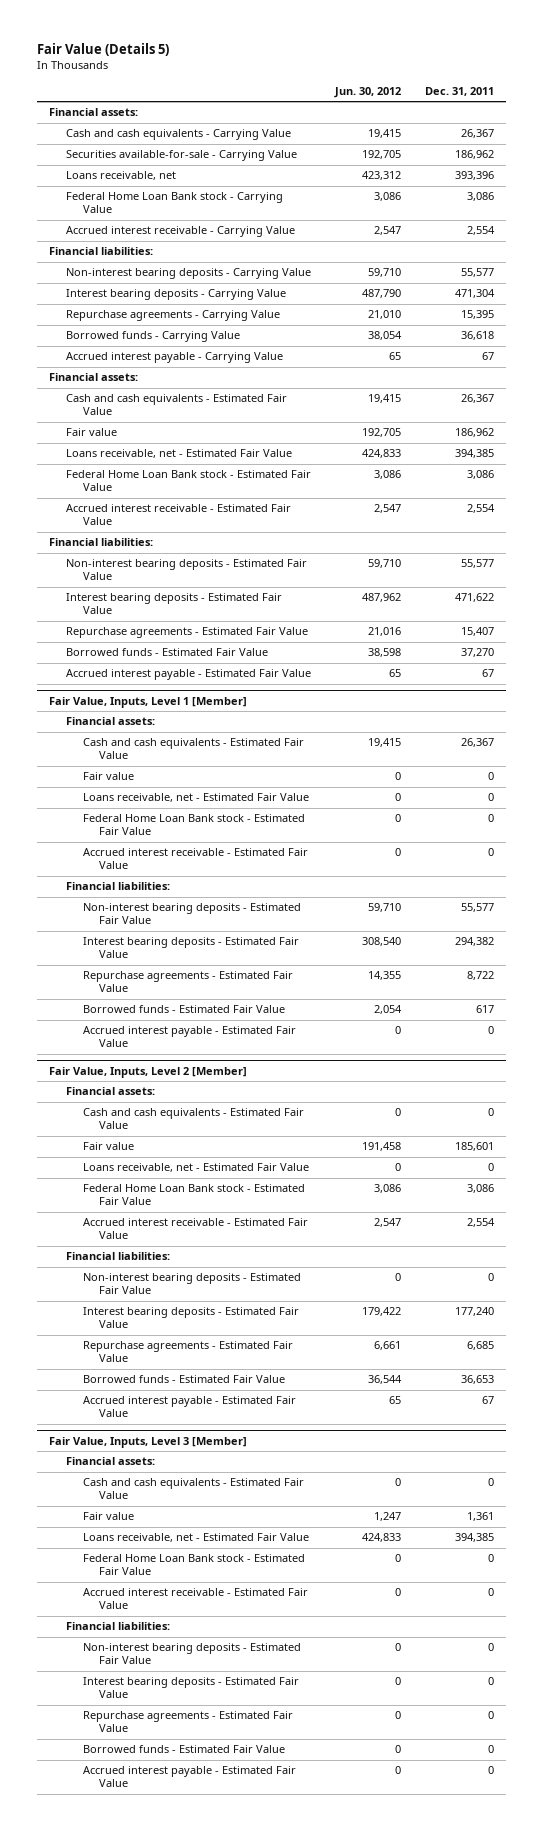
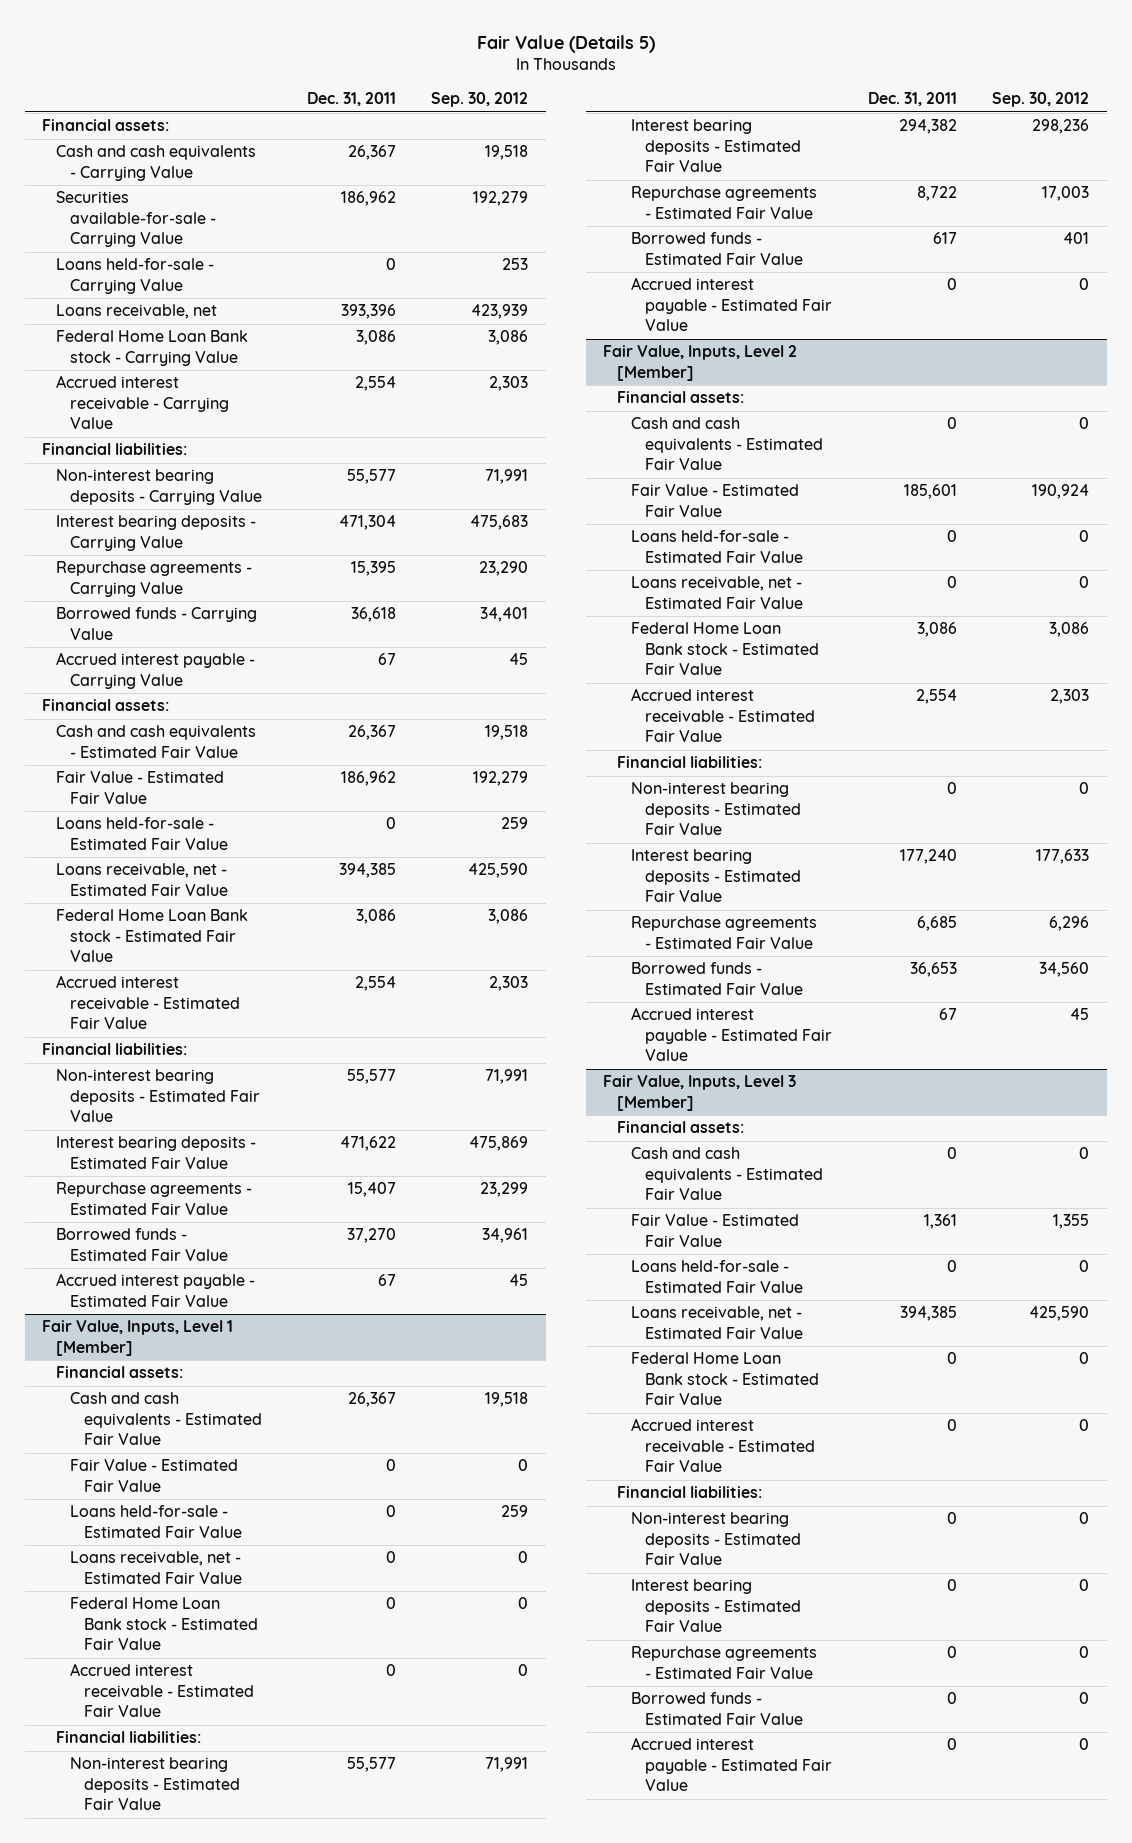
[333,86,401,98] Jun. 30, 2012 -> none
none -> [431,92,529,108] Sep. 30, 2012
none -> [56,258,215,294] Loans held-for-sale - Carrying Value
[65,428,117,437] Fair value -> [56,771,225,804] Fair Value - Estimated Fair Value
none -> [56,817,229,850] Loans held-for-sale - Estimated Fair Value
[82,772,134,781] Fair value -> [70,1459,239,1492] Fair Value - Estimated Fair Value
none -> [70,1505,243,1538] Loans held-for-sale - Estimated Fair Value
[82,1142,134,1151] Fair value -> [631,484,800,517] Fair Value - Estimated Fair Value
none -> [631,530,804,563] Loans held-for-sale - Estimated Fair Value
[82,1512,134,1521] Fair value -> [631,1214,800,1247] Fair Value - Estimated Fair Value
none -> [631,1260,804,1293] Loans held-for-sale - Estimated Fair Value

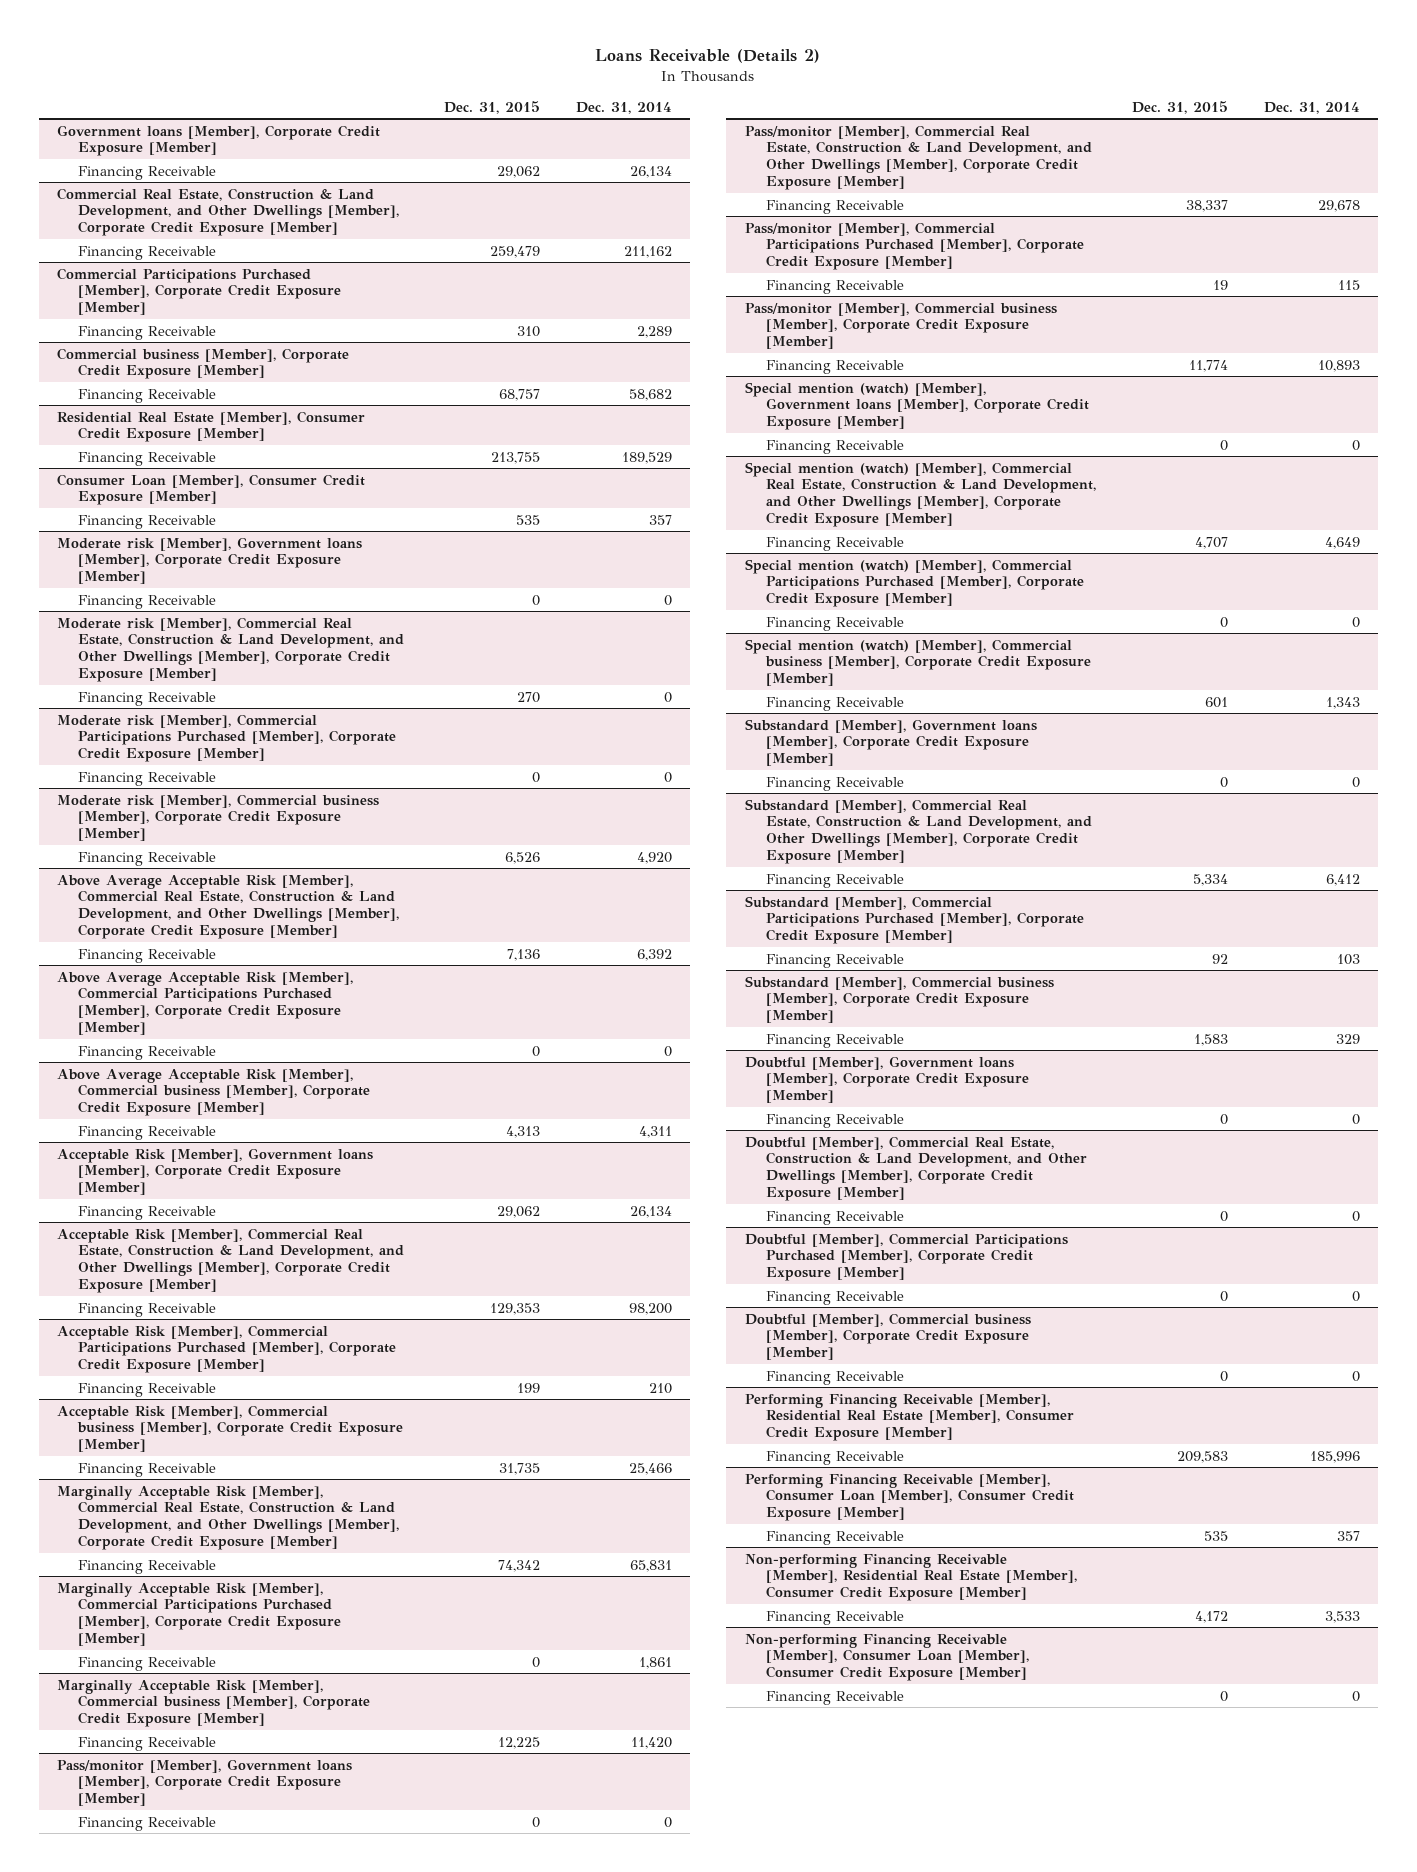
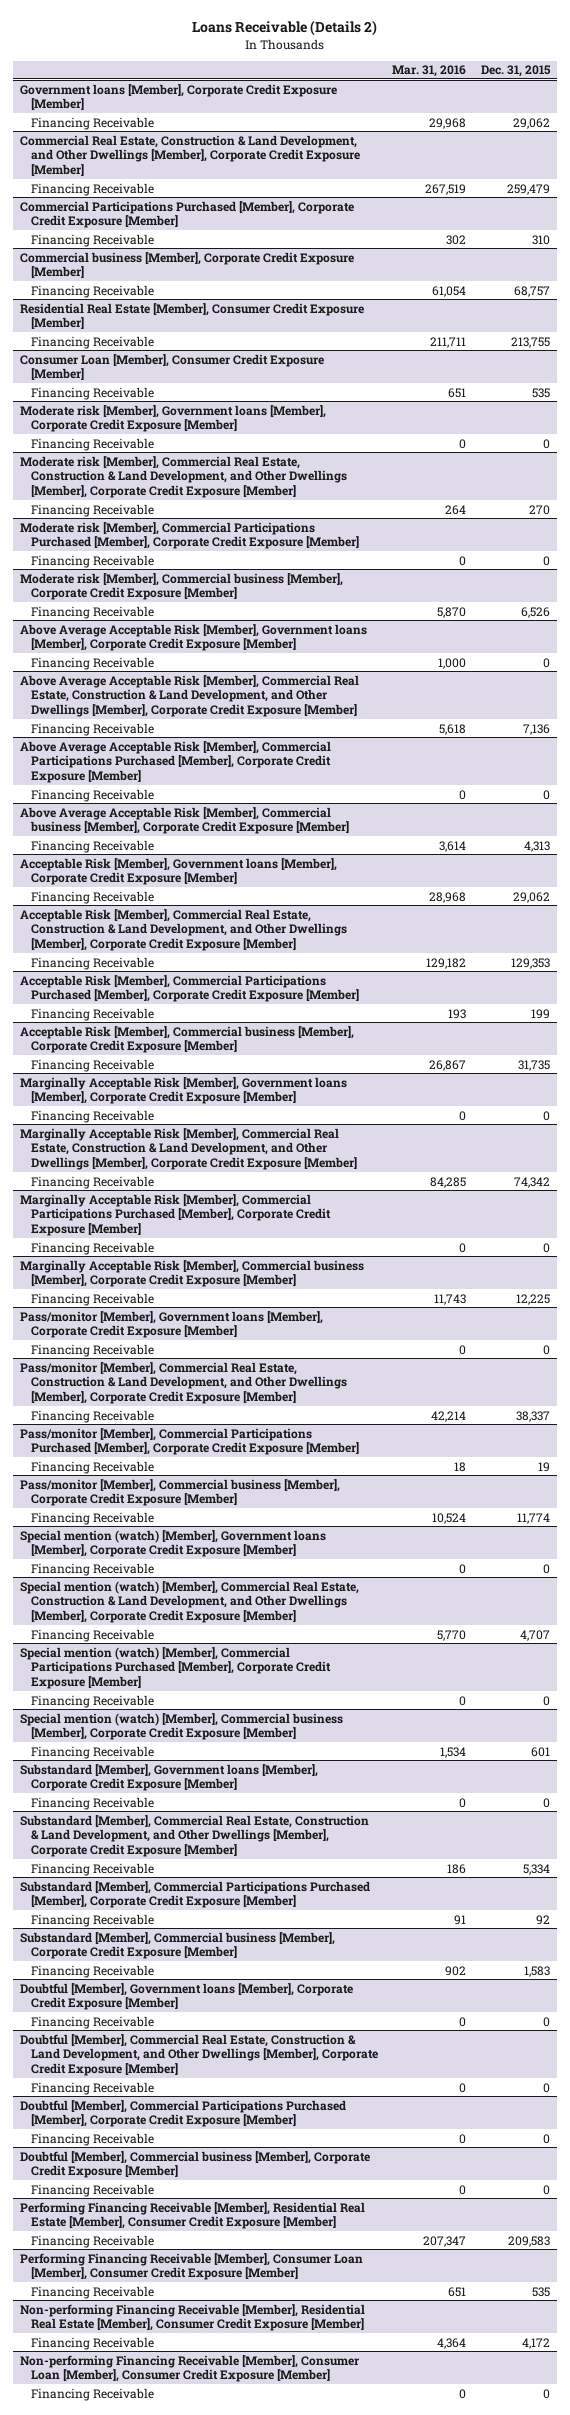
[576,101,673,114] Dec. 31, 2014 -> none
none -> [392,65,467,78] Mar. 31, 2016
none -> [20,623,368,652] Above Average Acceptable Risk [Member], Government loans [Member], Corporate Credit Exposure [Member]
none -> [31,656,155,670] Financing Receivable
none -> [20,1076,348,1105] Marginally Acceptable Risk [Member], Government loans [Member], Corporate Credit Exposure [Member]
none -> [31,1109,155,1123] Financing Receivable

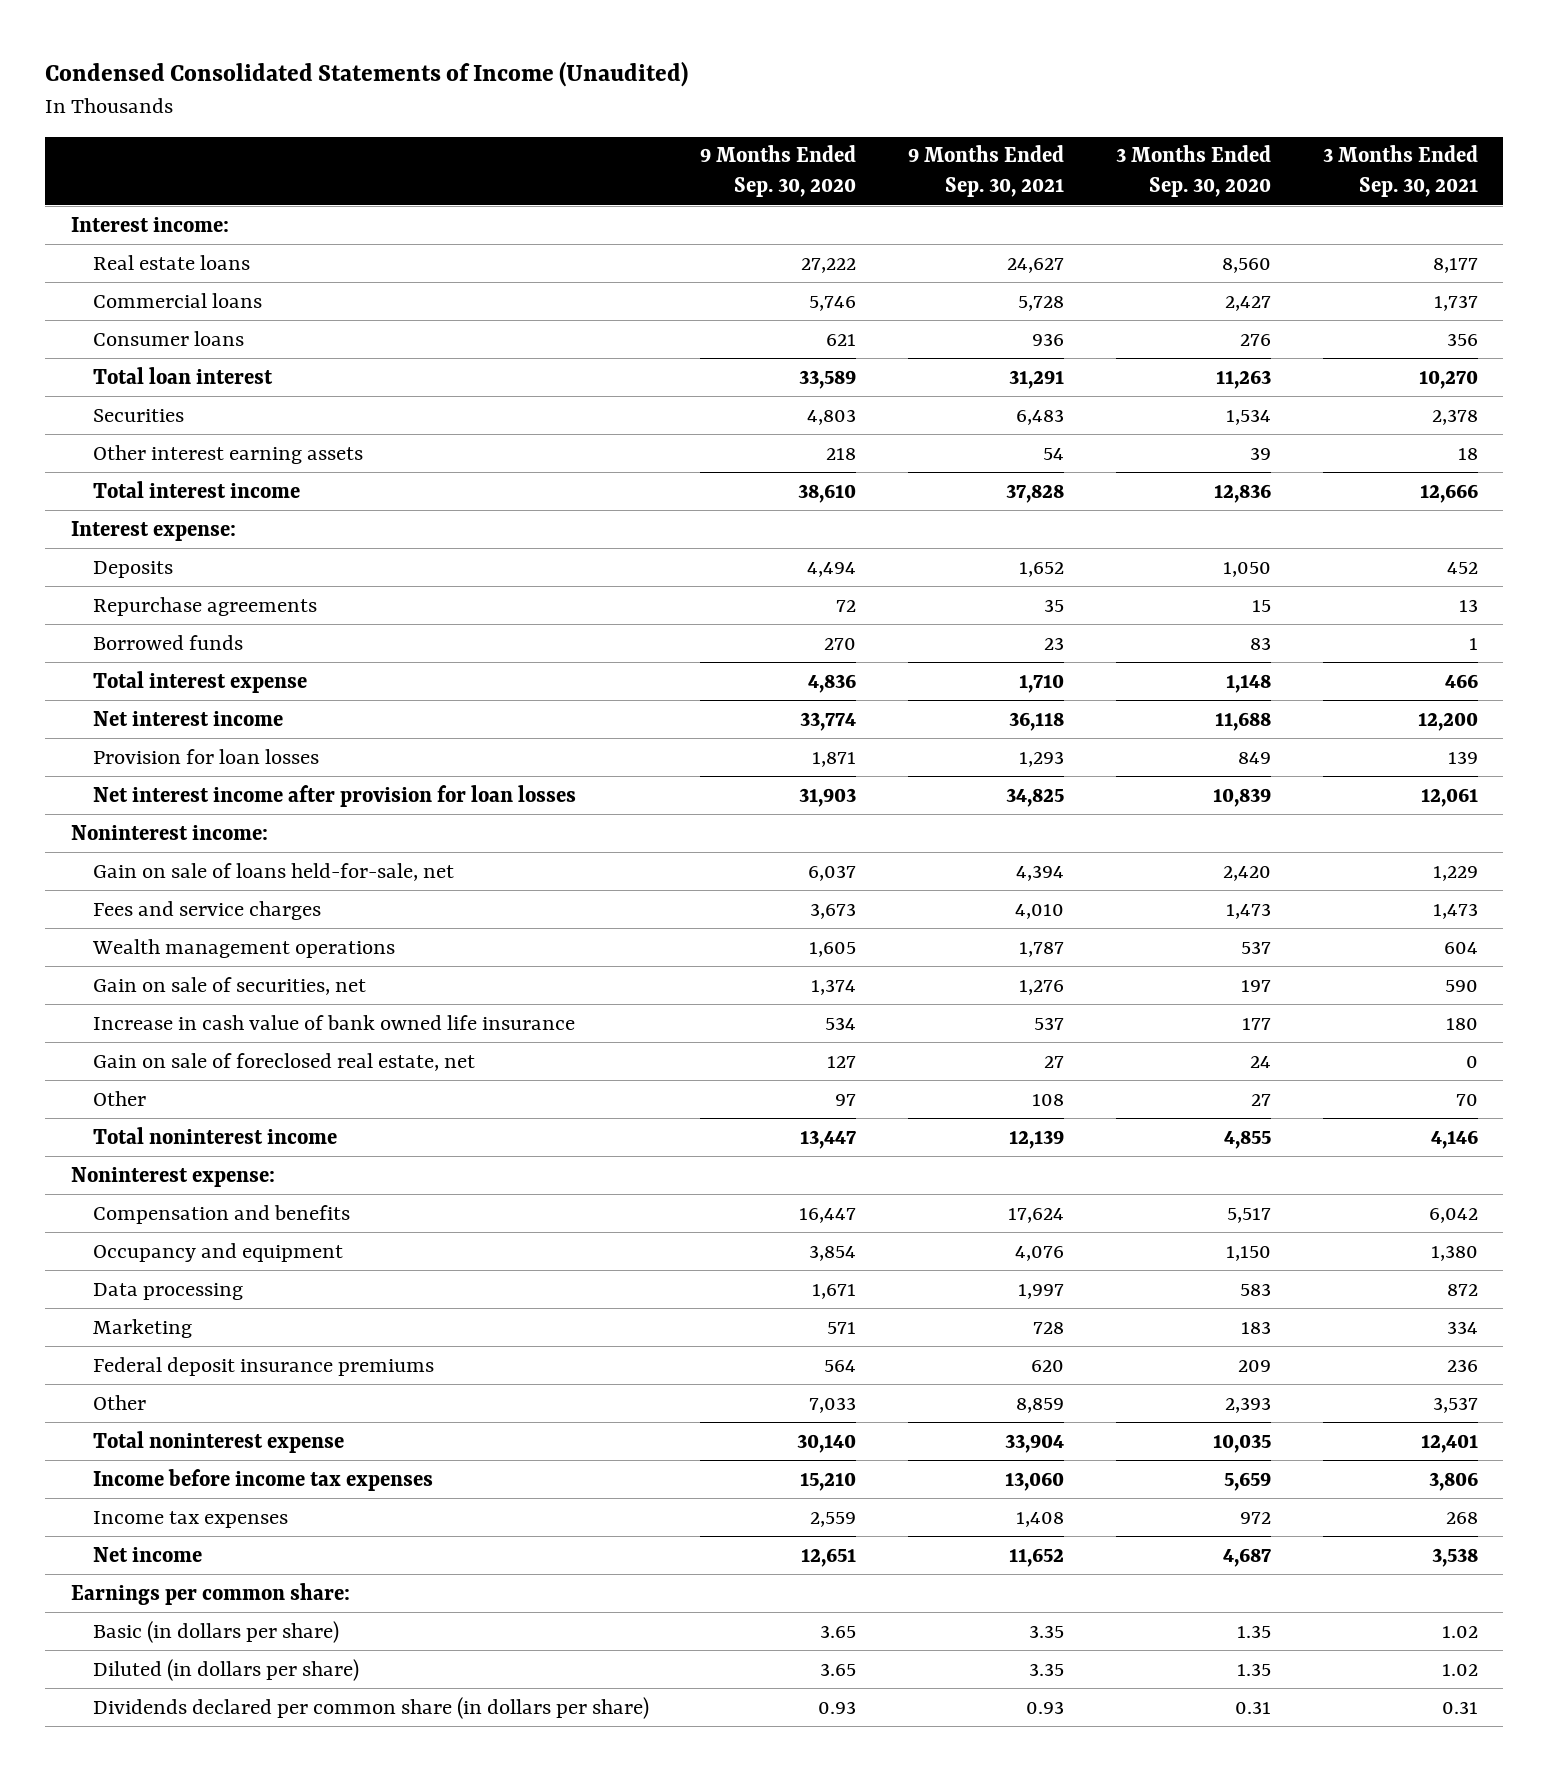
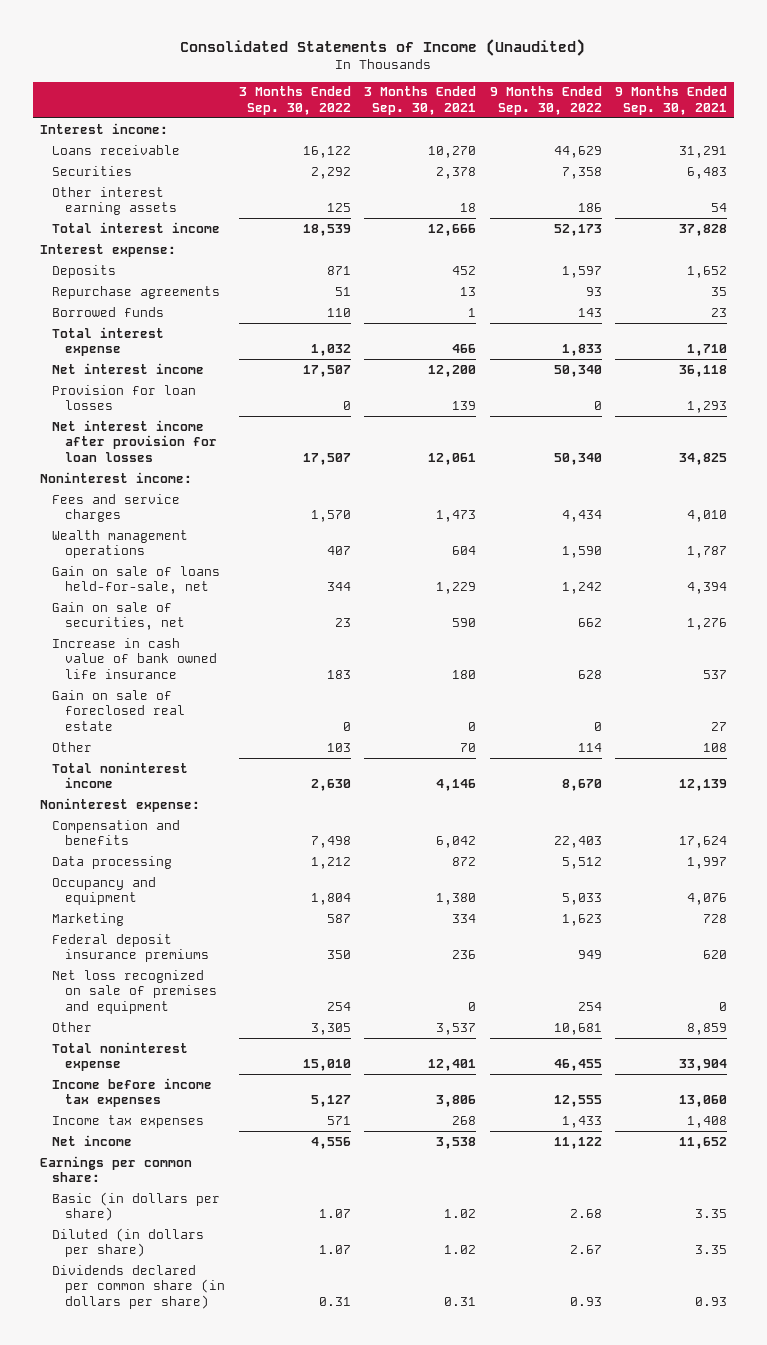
[44,61,688,88] Condensed Consolidated Statements of Income (Unaudited) -> [180,39,586,57] Consolidated Statements of Income (Unaudited)
[700,145,857,198] 9 Months Ended Sep. 30, 2020 -> none
[1115,145,1271,198] 3 Months Ended Sep. 30, 2020 -> none
none -> [238,86,351,115] 3 Months Ended Sep. 30, 2022
none -> [489,86,602,115] 9 Months Ended Sep. 30, 2022
[92,254,250,270] Real estate loans -> none
[92,292,262,308] Commercial loans -> none
[92,330,244,346] Consumer loans -> none
[92,366,273,384] Total loan interest -> [52,144,181,155] Loans receivable
[92,862,454,881] Gain on sale of loans held-for-sale, net -> [52,565,221,595] Gain on sale of loans held-for-sale, net
[92,1052,475,1071] Gain on sale of foreclosed real estate, net -> [52,689,186,731] Gain on sale of foreclosed real estate
[92,1242,343,1262] Occupancy and equipment -> [52,876,157,906] Occupancy and equipment
none -> [52,969,218,1014] Net loss recognized on sale of premises and equipment

